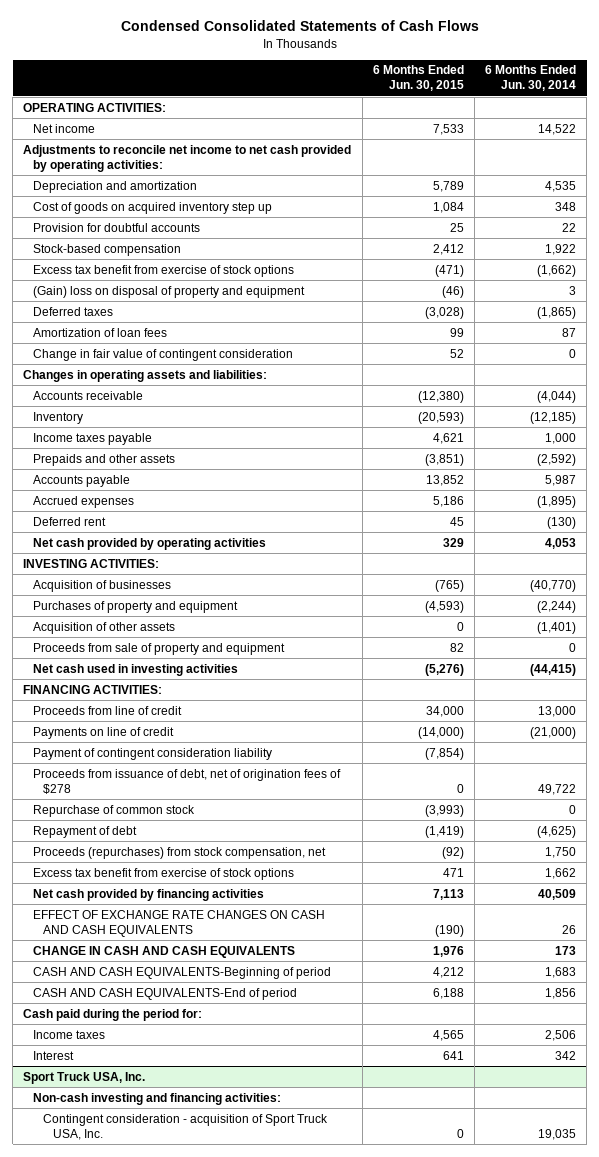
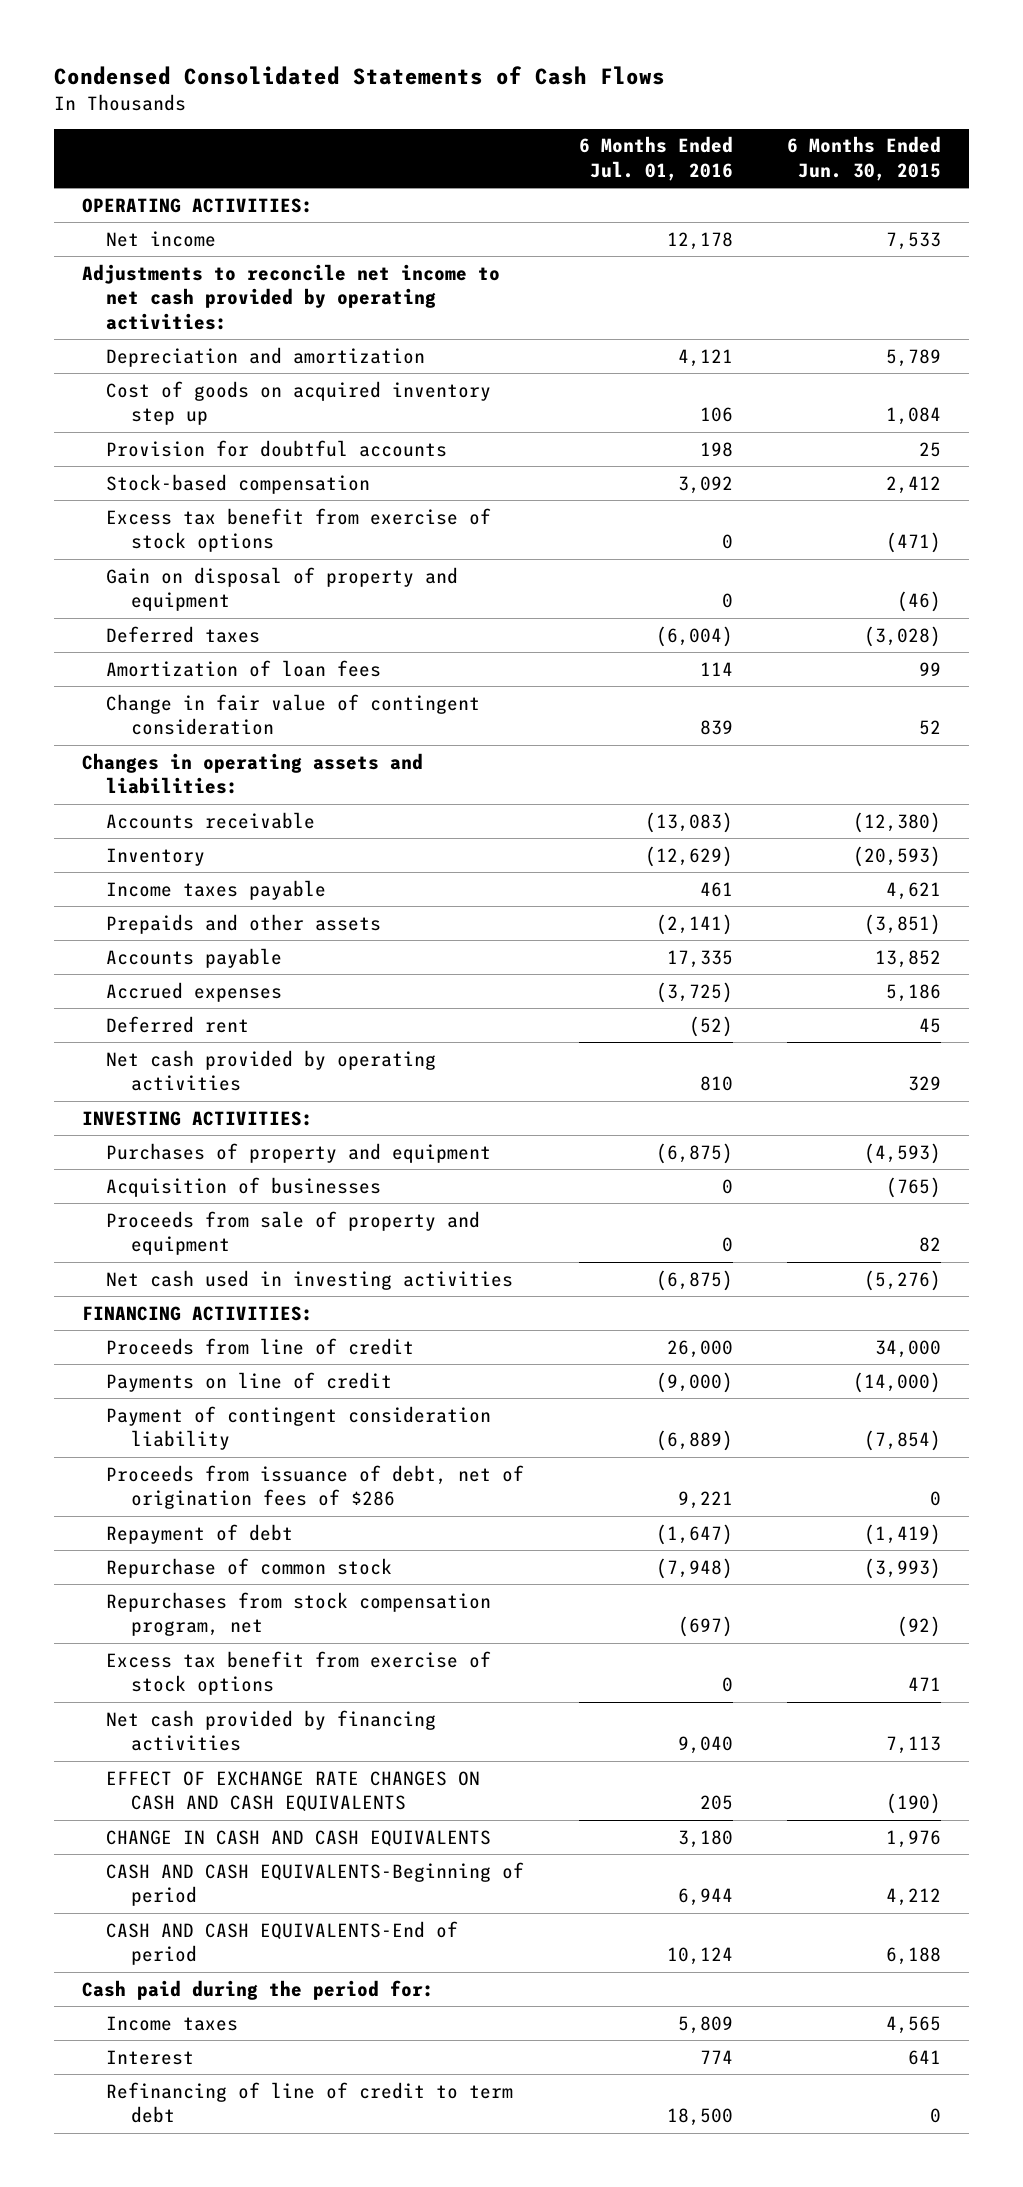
[485,65,577,92] 6 Months Ended Jun. 30, 2014 -> none
none -> [578,136,733,181] 6 Months Ended Jul. 01, 2016
[33,285,306,298] (Gain) loss on disposal of property and equipment -> [106,566,459,612] Gain on disposal of property and equipment
[33,621,176,634] Acquisition of other assets -> none
[33,579,172,592] Acquisition of businesses -> [106,1176,382,1197] Acquisition of businesses
[33,768,342,794] Proceeds from issuance of debt, net of origination fees of $278 -> [106,1464,525,1510] Proceeds from issuance of debt, net of origination fees of $286
[33,804,196,817] Repurchase of common stock -> [106,1557,393,1578] Repurchase of common stock
[33,846,327,859] Proceeds (repurchases) from stock compensation, net -> [106,1591,492,1637] Repurchases from stock compensation program, net
[23,1071,146,1084] Sport Truck USA, Inc. -> none
[33,1092,282,1105] Non-cash investing and financing activities: -> none
[43,1113,329,1140] Contingent consideration - acquisition of Sport Truck USA, Inc. -> none
none -> [106,2081,514,2124] Refinancing of line of credit to term debt

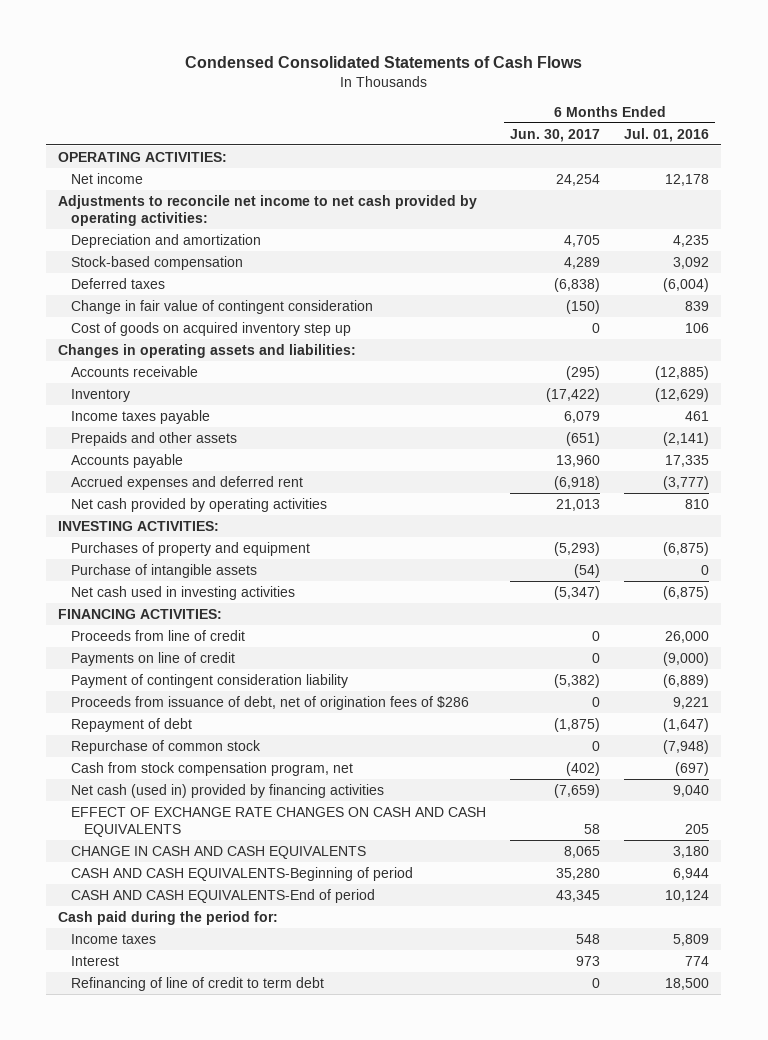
[787,136,942,181] 6 Months Ended Jun. 30, 2015 -> none
none -> [510,128,601,142] Jun. 30, 2017
[106,439,448,457] Provision for doubtful accounts -> none
[677,348,733,367] 4,121 -> [673,234,710,247] 4,235
[106,507,492,553] Excess tax benefit from exercise of stock options -> none
[106,566,459,612] Gain on disposal of property and equipment -> none
[106,659,382,677] Amortization of loan fees -> none
[106,380,492,426] Cost of goods on acquired inventory step up -> [70,321,351,336] Cost of goods on acquired inventory step up
[644,811,733,833] (13,083) -> [655,365,710,380] (12,885)
[106,981,283,1002] Accrued expenses -> none
[106,1015,250,1033] Deferred rent -> none
none -> [70,475,303,490] Accrued expenses and deferred rent
[106,1176,382,1197] Acquisition of businesses -> none
[106,1210,481,1256] Proceeds from sale of property and equipment -> none
none -> [70,563,257,578] Purchase of intangible assets
[106,1650,492,1696] Excess tax benefit from exercise of stock options -> none
[106,1591,492,1637] Repurchases from stock compensation program, net -> [70,761,353,776] Cash from stock compensation program, net
[106,1709,437,1752] Net cash provided by financing activities -> [70,783,384,798] Net cash (used in) provided by financing activities

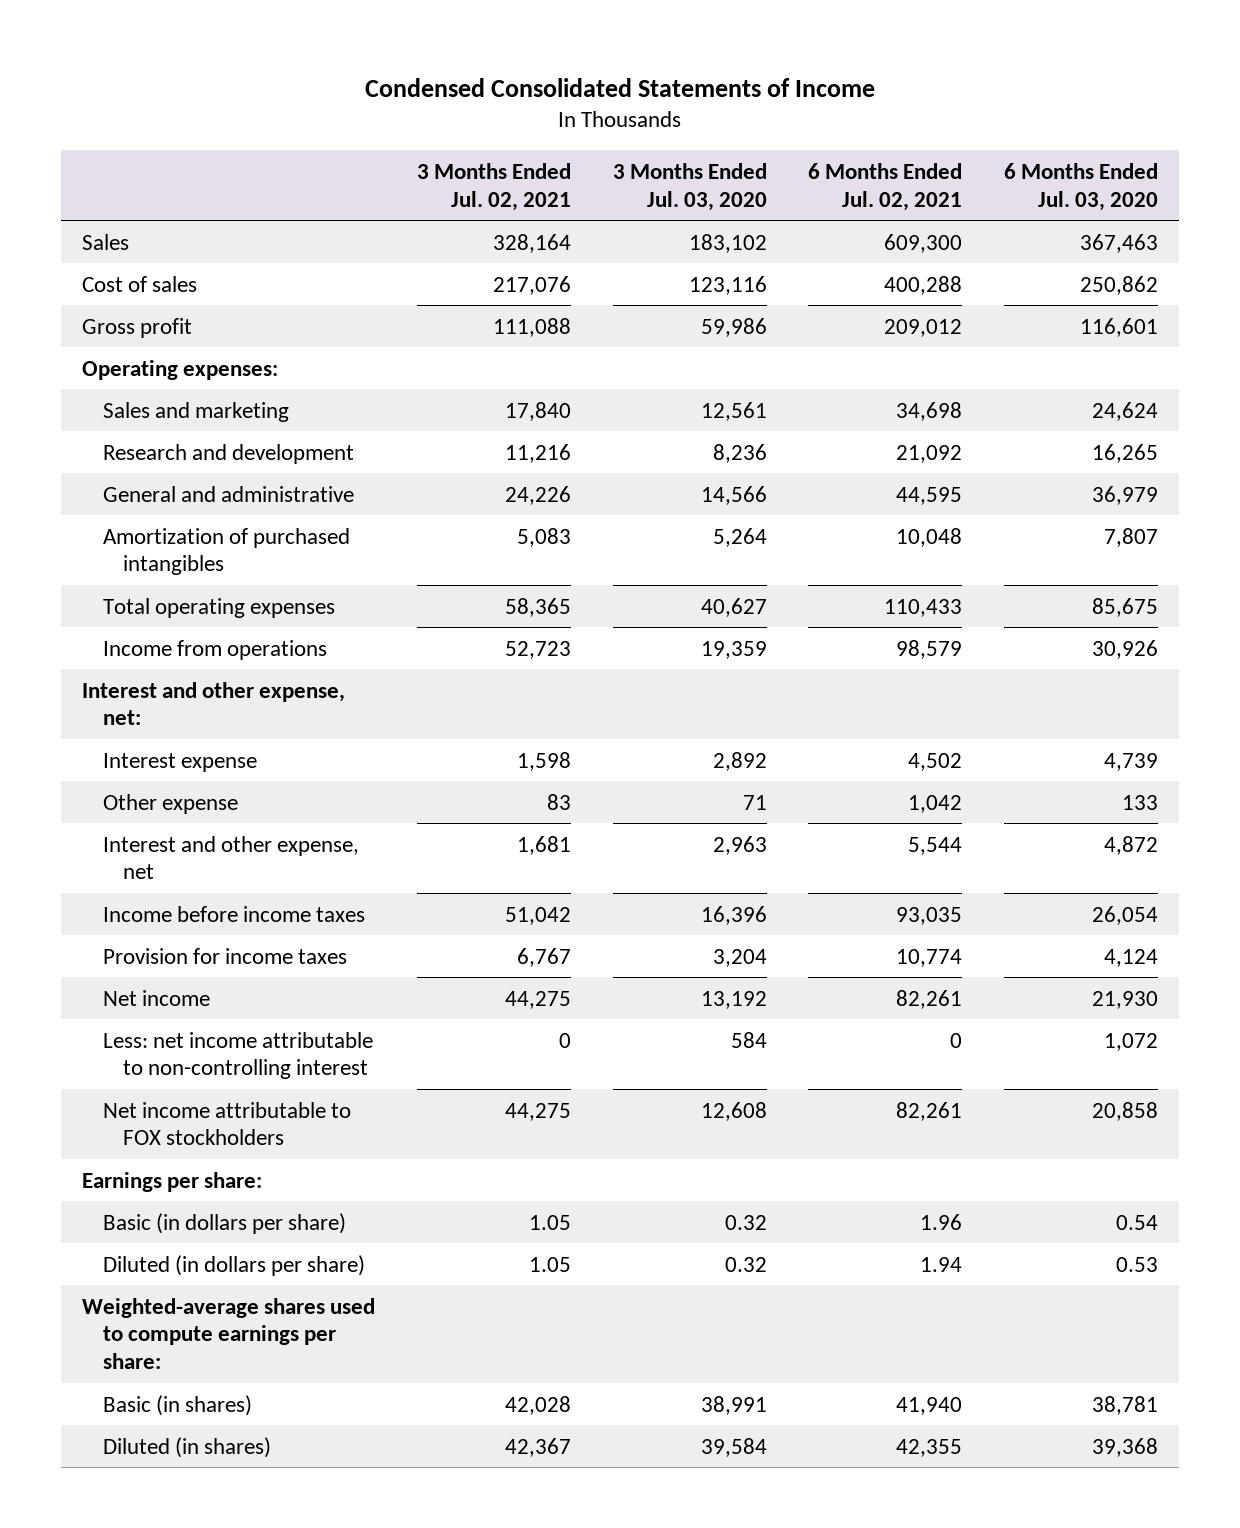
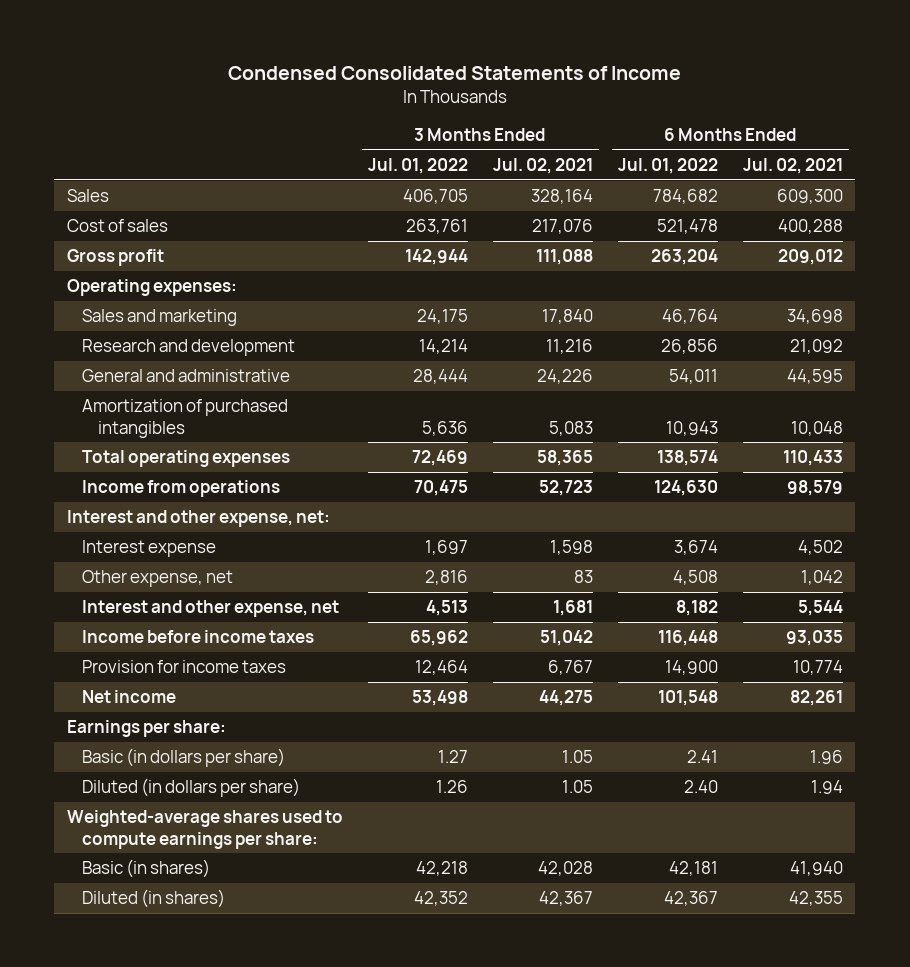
[612,162,767,211] 3 Months Ended Jul. 03, 2020 -> none
[1004,162,1159,211] 6 Months Ended Jul. 03, 2020 -> none
none -> [367,157,468,174] Jul. 01, 2022
none -> [617,157,718,174] Jul. 01, 2022
[102,793,238,814] Other expense -> [82,570,234,588] Other expense, net
[102,1031,373,1080] Less: net income attributable to non-controlling interest -> none
[102,1101,351,1146] Net income attributable to FOX stockholders -> none

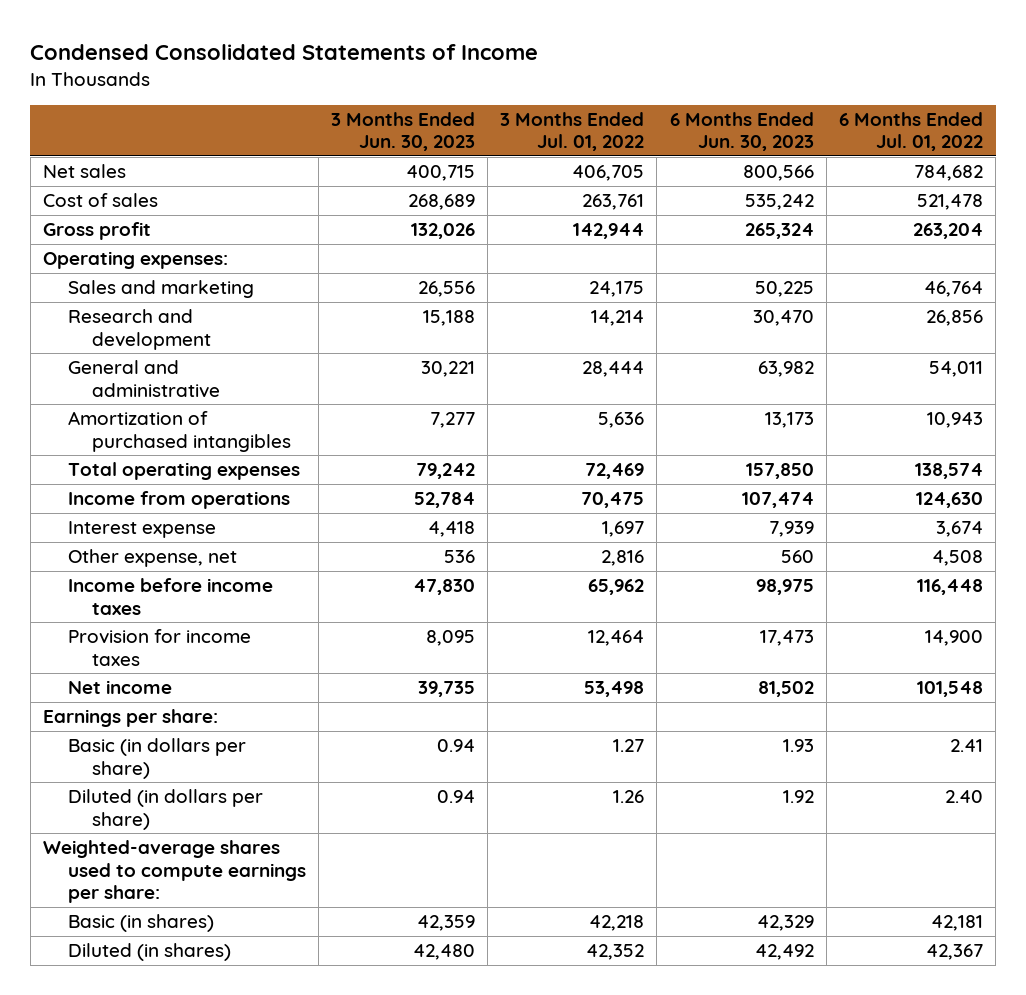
[492,157,593,174] Jul. 02, 2021 -> none
[742,157,843,174] Jul. 02, 2021 -> none
none -> [330,111,475,152] 3 Months Ended Jun. 30, 2023
none -> [669,111,814,152] 6 Months Ended Jun. 30, 2023
[66,189,109,203] Sales -> [43,164,127,179] Net sales
[66,510,330,528] Interest and other expense, net: -> none
[82,600,340,618] Interest and other expense, net -> none

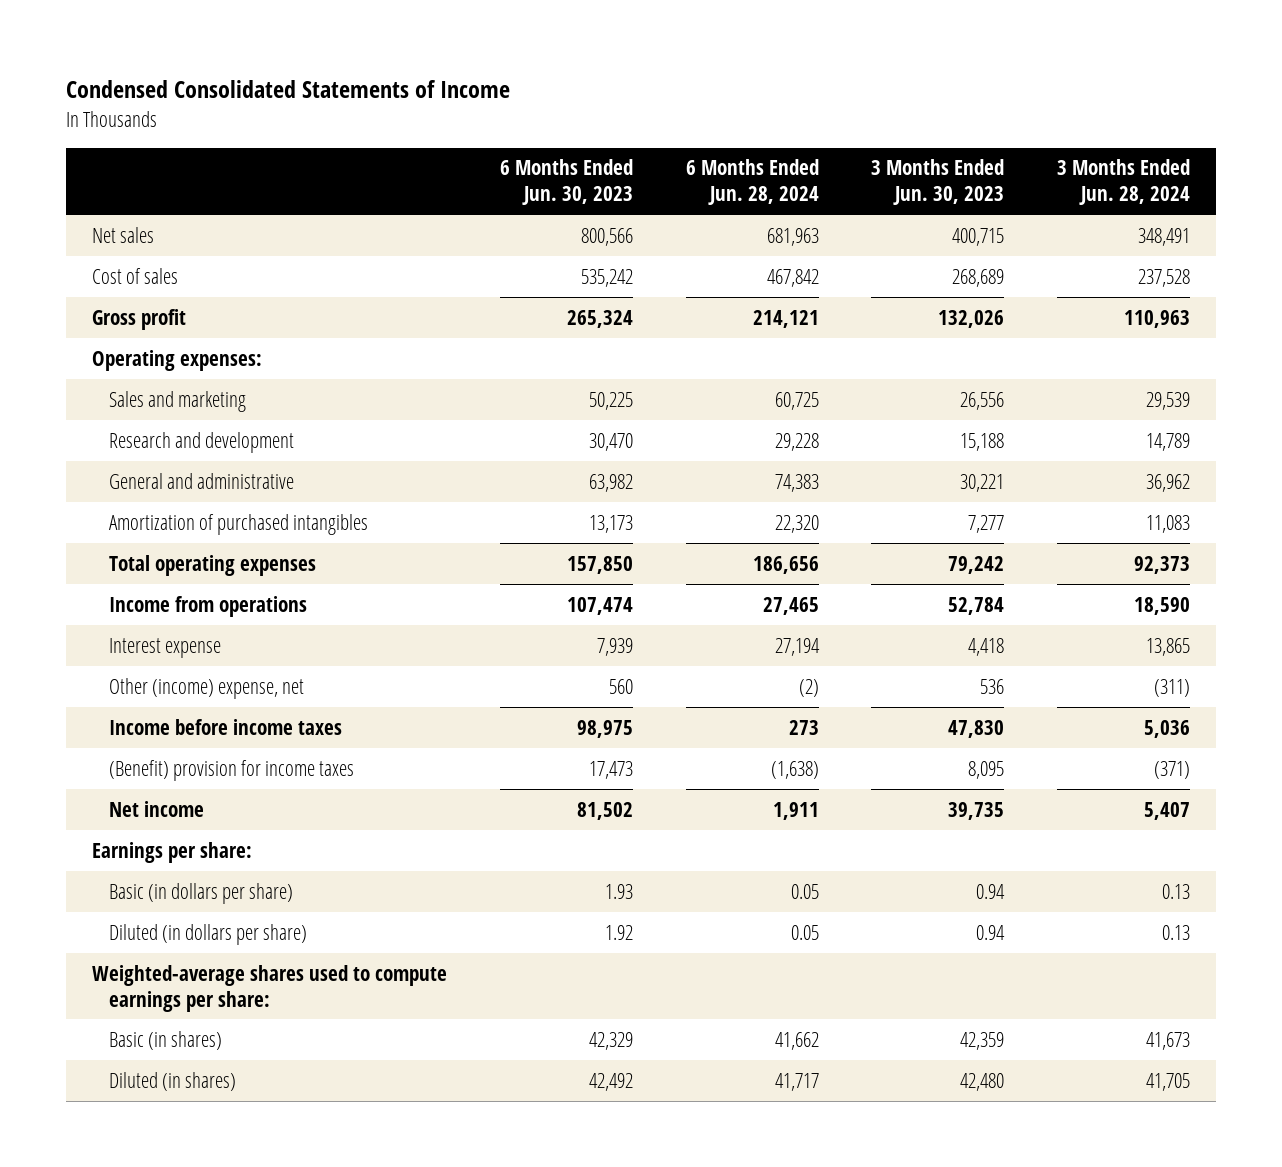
[500,111,645,152] 3 Months Ended Jul. 01, 2022 -> none
[838,111,983,152] 6 Months Ended Jul. 01, 2022 -> none
none -> [685,159,819,206] 6 Months Ended Jun. 28, 2024
none -> [1056,159,1190,206] 3 Months Ended Jun. 28, 2024
[67,549,237,568] Other expense, net -> [109,677,305,699] Other (income) expense, net
[67,629,251,666] Provision for income taxes -> [109,759,355,781] (Benefit) provision for income taxes

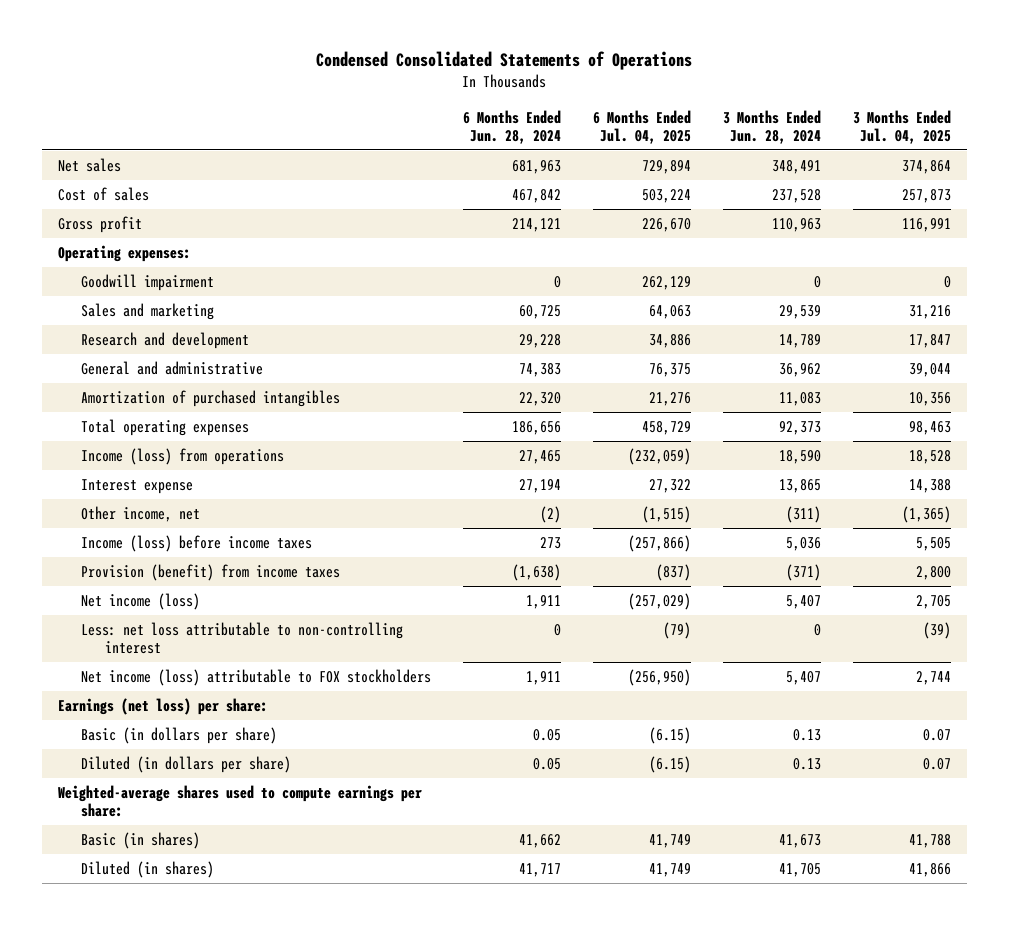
[65,80,510,99] Condensed Consolidated Statements of Income -> [316,51,693,71] Condensed Consolidated Statements of Operations
[499,159,633,206] 6 Months Ended Jun. 30, 2023 -> none
[871,159,1005,206] 3 Months Ended Jun. 30, 2023 -> none
none -> [593,109,692,144] 6 Months Ended Jul. 04, 2025
none -> [852,109,951,144] 3 Months Ended Jul. 04, 2025
none -> [81,274,215,292] Goodwill impairment
[109,595,308,617] Income from operations -> [81,448,285,466] Income (loss) from operations
[109,677,305,699] Other (income) expense, net -> [81,506,201,523] Other income, net
[109,718,343,735] Income before income taxes -> [81,535,313,553] Income (loss) before income taxes
[109,759,355,781] (Benefit) provision for income taxes -> [81,564,341,582] Provision (benefit) from income taxes
[109,800,205,817] Net income -> [81,593,201,611] Net income (loss)
none -> [81,622,404,655] Less: net loss attributable to non-controlling interest
none -> [81,669,432,687] Net income (loss) attributable to FOX stockholders
[92,841,253,863] Earnings per share: -> [57,698,268,716] Earnings (net loss) per share:

